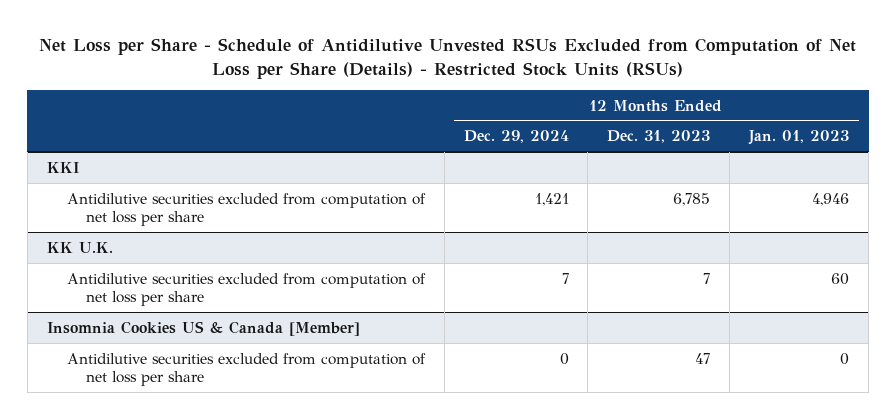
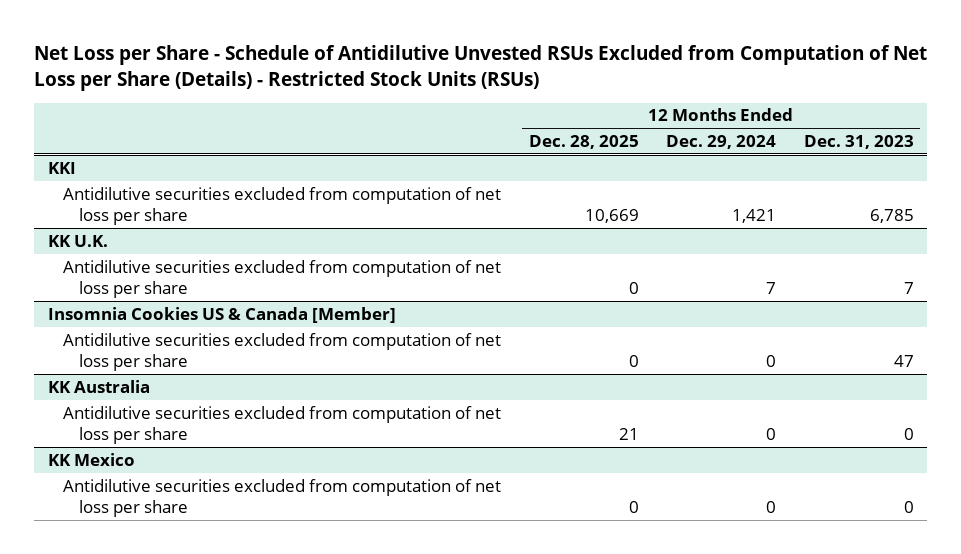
[748,130,850,146] Jan. 01, 2023 -> none
none -> [528,134,639,149] Dec. 28, 2025
none -> [47,379,150,393] KK Australia
none -> [63,405,502,445] Antidilutive securities excluded from computation of net loss per share
none -> [47,452,135,466] KK Mexico
none -> [63,478,502,518] Antidilutive securities excluded from computation of net loss per share

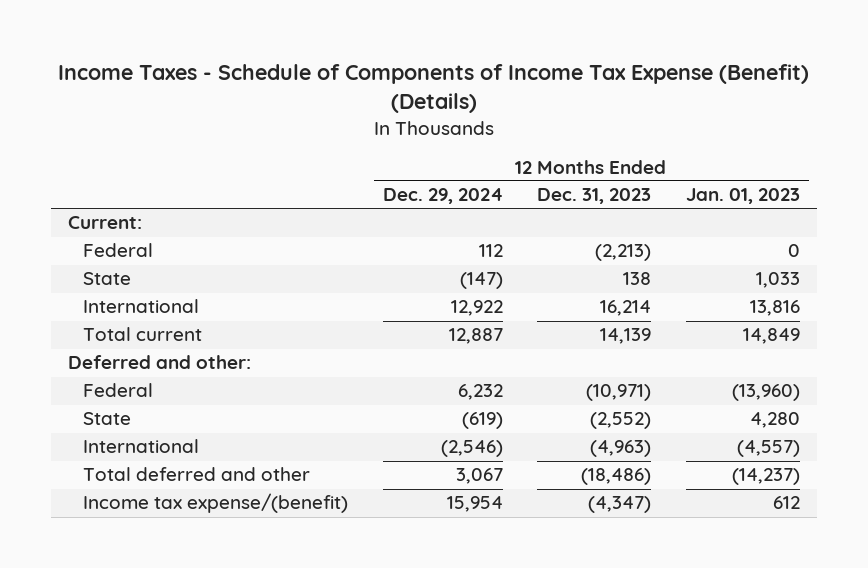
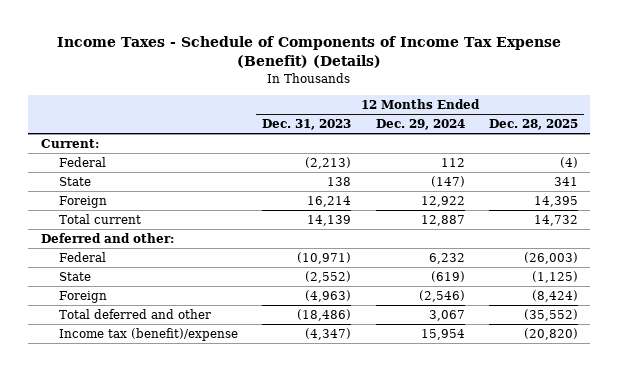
[685,188,800,205] Jan. 01, 2023 -> none
none -> [488,119,578,131] Dec. 28, 2025
[82,299,199,314] International -> [59,195,108,208] Foreign
[82,439,199,454] International -> [59,290,108,303] Foreign
[82,493,348,514] Income tax expense/(benefit) -> [59,327,239,341] Income tax (benefit)/expense

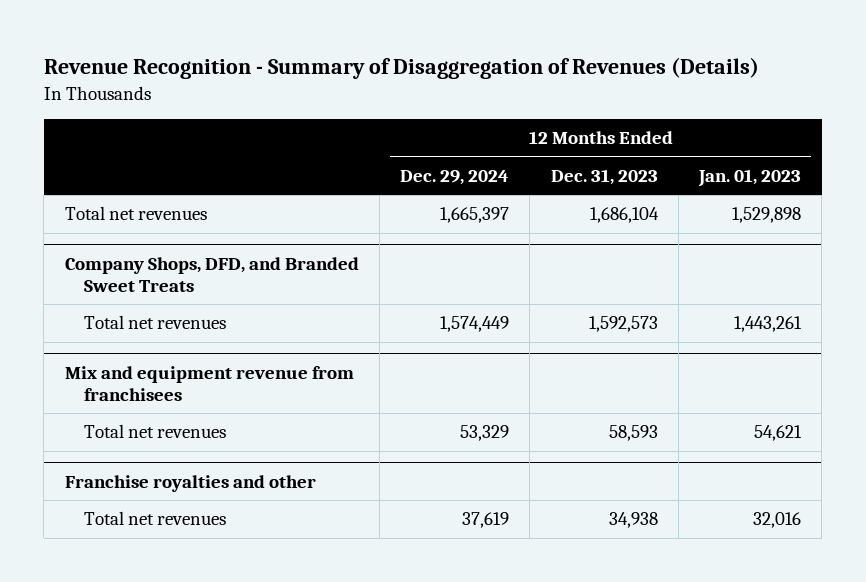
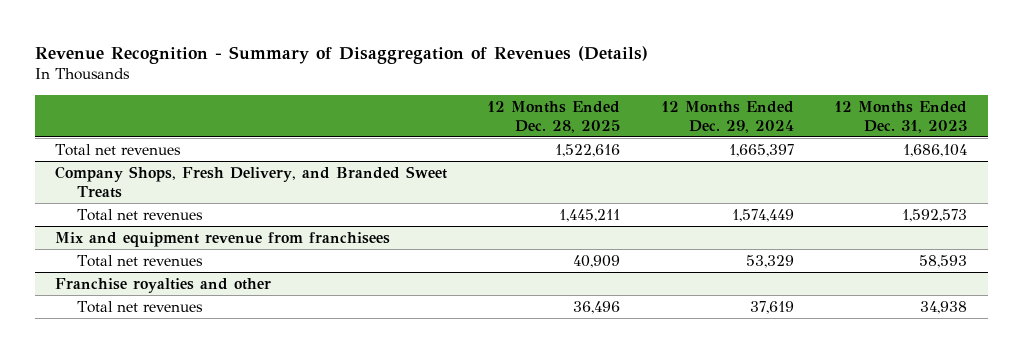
[697,168,801,187] Jan. 01, 2023 -> none
none -> [487,100,621,133] 12 Months Ended Dec. 28, 2025
[64,256,359,293] Company Shops, DFD, and Branded Sweet Treats -> [54,165,447,198] Company Shops, Fresh Delivery, and Branded Sweet Treats

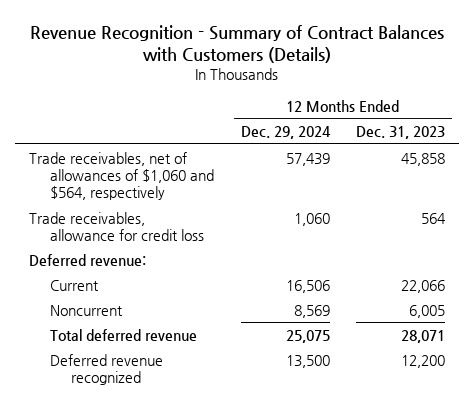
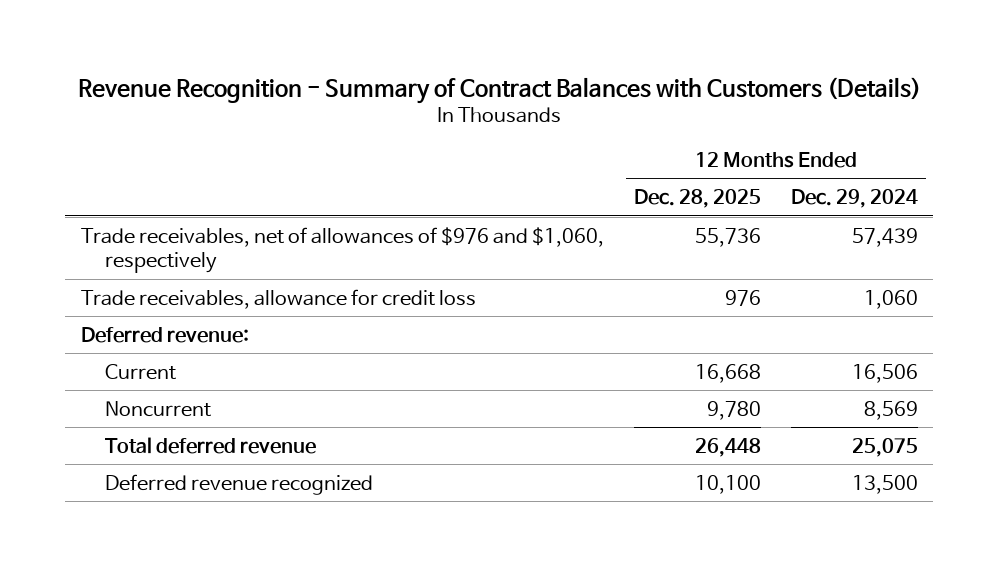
[356,126,446,140] Dec. 31, 2023 -> none
none -> [633,189,761,209] Dec. 28, 2025
[28,151,215,200] Trade receivables, net of allowances of $1,060 and $564, respectively -> [80,226,604,274] Trade receivables, net of allowances of $976 and $1,060, respectively

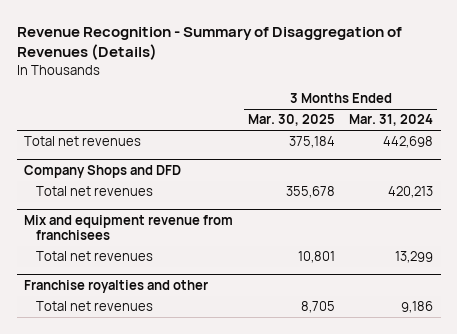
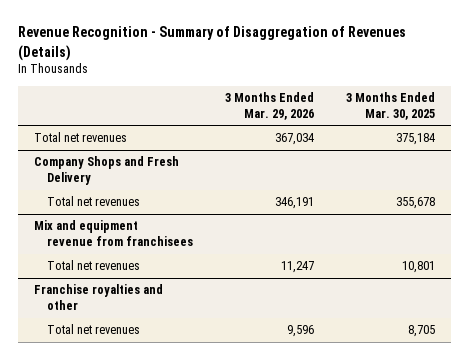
[349,114,434,127] Mar. 31, 2024 -> none
none -> [224,91,314,120] 3 Months Ended Mar. 29, 2026
[24,164,182,178] Company Shops and DFD -> [34,156,180,186] Company Shops and Fresh Delivery

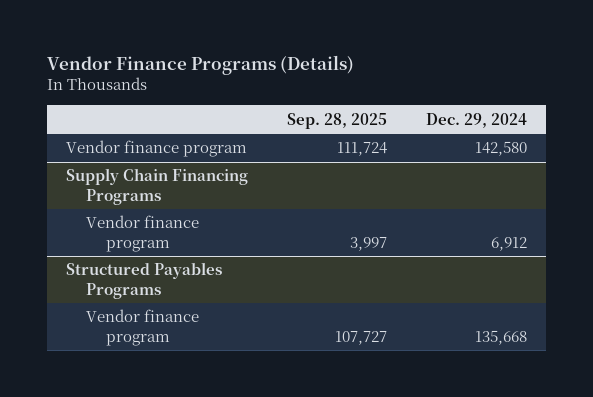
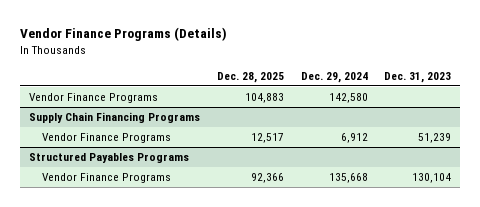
[287,112,388,129] Sep. 28, 2025 -> none
none -> [216,71,284,83] Dec. 28, 2025
none -> [384,71,452,83] Dec. 31, 2023
[66,140,248,158] Vendor finance program -> [28,93,158,104] Vendor Finance Programs
[86,215,200,252] Vendor finance program -> [41,133,171,144] Vendor Finance Programs
[86,309,200,346] Vendor finance program -> [41,173,171,184] Vendor Finance Programs

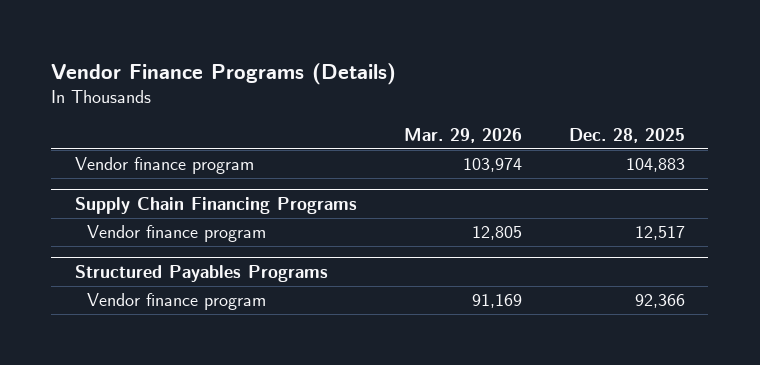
[300,71,368,83] Dec. 29, 2024 -> none
[384,71,452,83] Dec. 31, 2023 -> none
none -> [403,127,522,143] Mar. 29, 2026
[28,93,158,104] Vendor Finance Programs -> [74,157,254,175] Vendor finance program
[41,133,171,144] Vendor Finance Programs -> [87,225,267,243] Vendor finance program
[41,173,171,184] Vendor Finance Programs -> [87,293,267,311] Vendor finance program

